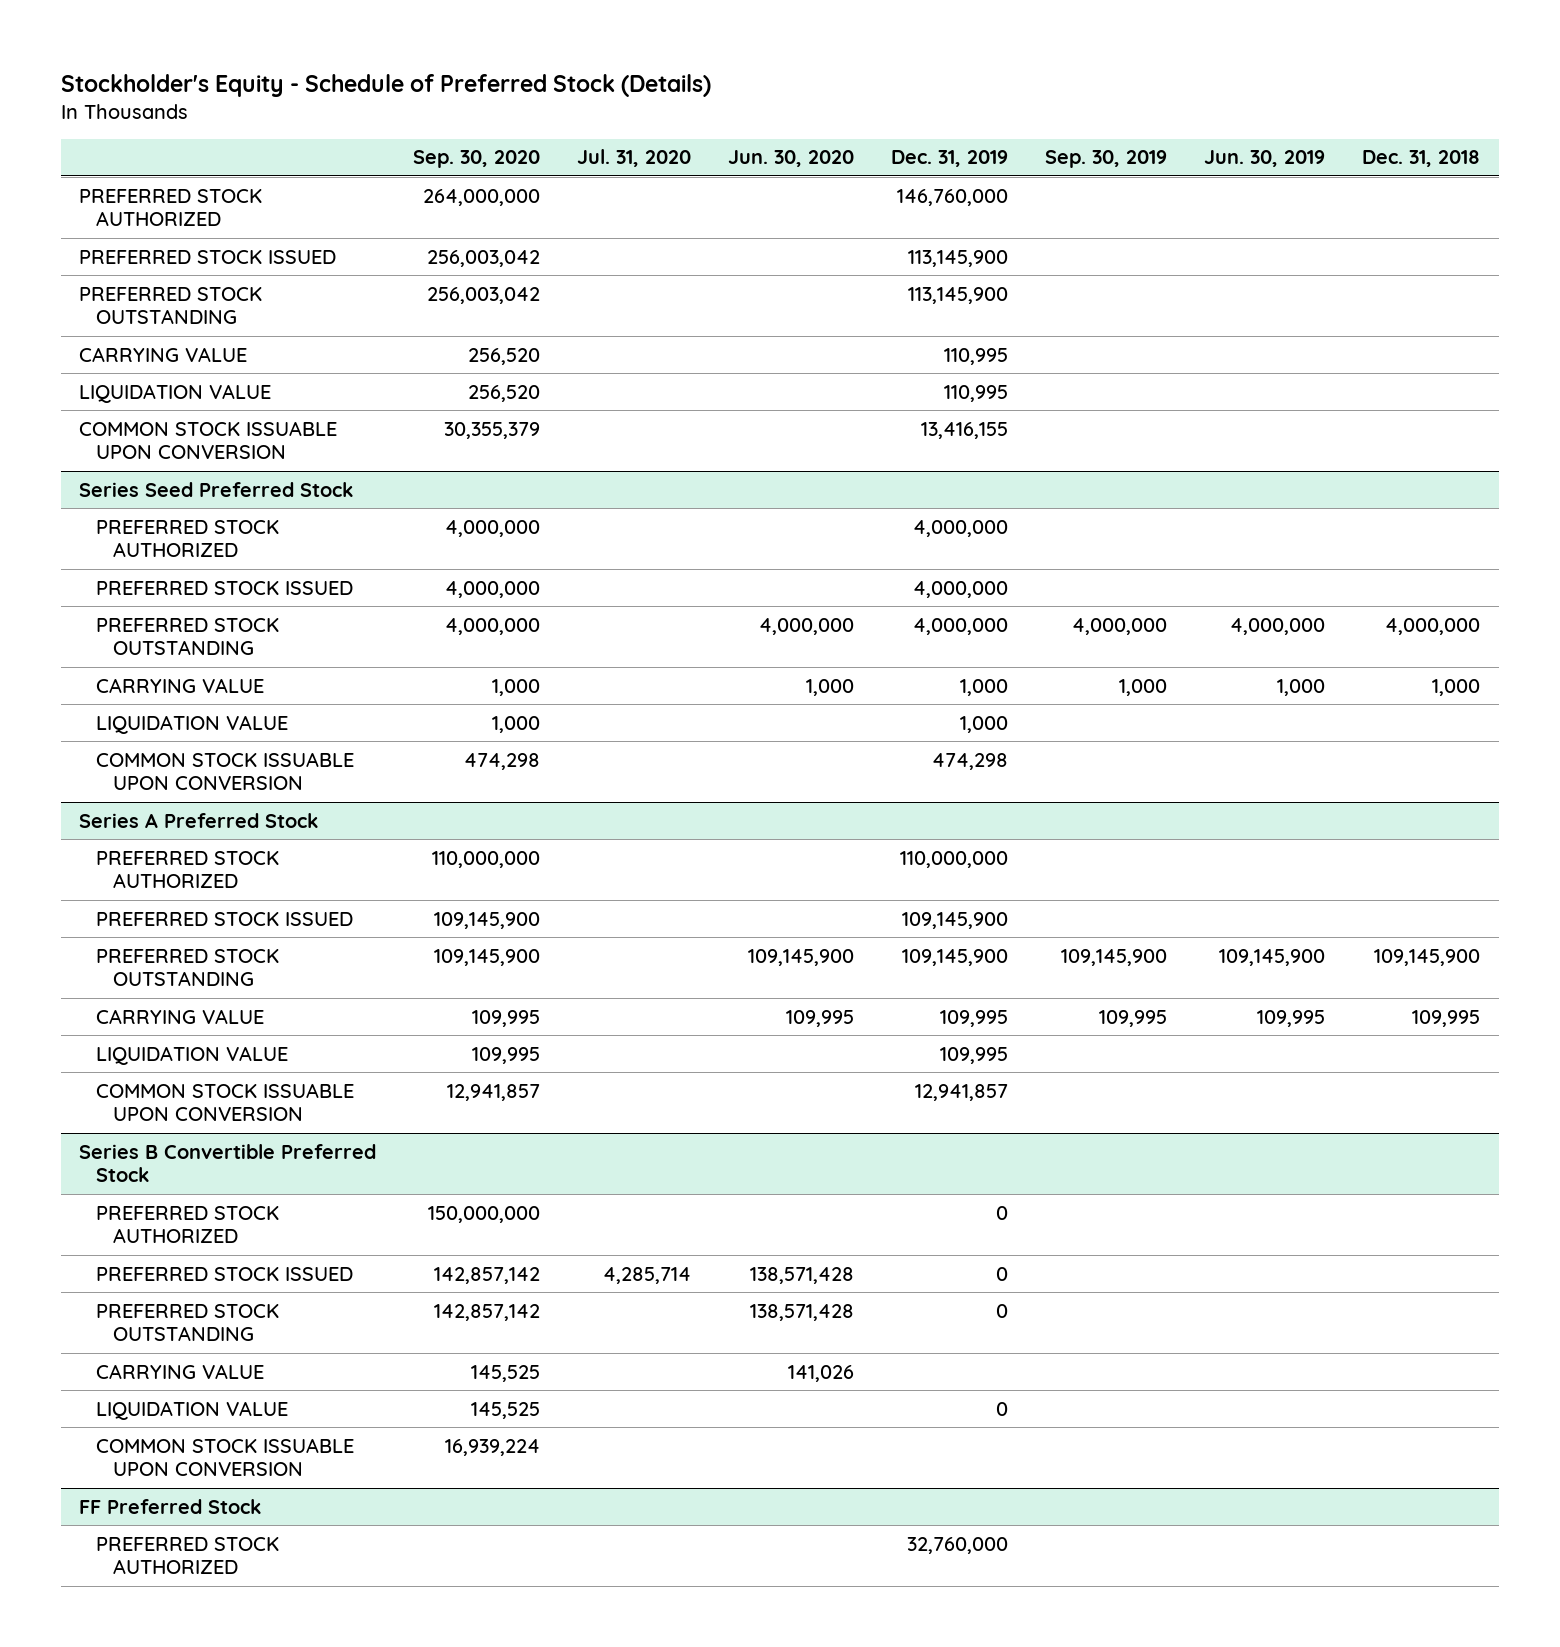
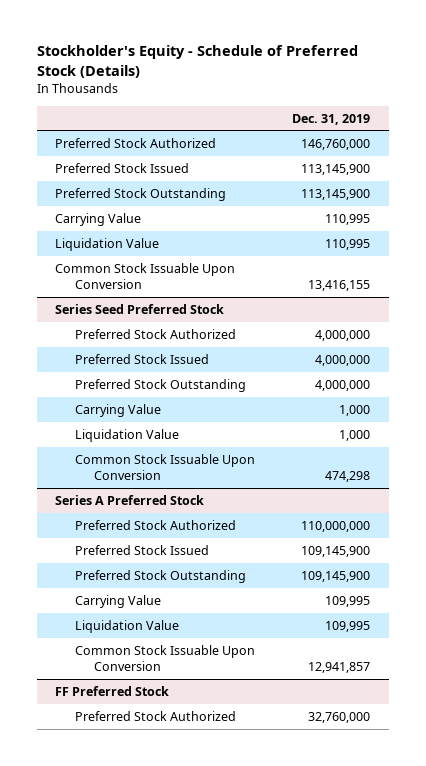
[413,150,541,169] Sep. 30, 2020 -> none
[577,149,692,168] Jul. 31, 2020 -> none
[728,150,855,168] Jun. 30, 2020 -> none
[1045,150,1168,169] Sep. 30, 2019 -> none
[1204,150,1326,168] Jun. 30, 2019 -> none
[1362,150,1481,168] Dec. 31, 2018 -> none
[79,188,263,227] PREFERRED STOCK AUTHORIZED -> [55,137,217,148] Preferred Stock Authorized
[79,249,337,264] PREFERRED STOCK ISSUED -> [55,162,190,173] Preferred Stock Issued
[79,286,263,325] PREFERRED STOCK OUTSTANDING -> [55,187,227,201] Preferred Stock Outstanding
[79,346,248,362] CARRYING VALUE -> [55,212,142,226] Carrying Value
[79,383,272,403] LIQUIDATION VALUE -> [55,237,160,251] Liquidation Value
[79,420,338,460] COMMON STOCK ISSUABLE UPON CONVERSION -> [55,262,236,290] Common Stock Issuable Upon Conversion
[95,519,279,558] PREFERRED STOCK AUTHORIZED -> [74,328,236,339] Preferred Stock Authorized
[95,580,353,595] PREFERRED STOCK ISSUED -> [74,353,209,364] Preferred Stock Issued
[95,617,279,656] PREFERRED STOCK OUTSTANDING -> [74,378,246,392] Preferred Stock Outstanding
[95,677,264,693] CARRYING VALUE -> [74,403,161,417] Carrying Value
[95,714,288,734] LIQUIDATION VALUE -> [74,428,179,442] Liquidation Value
[95,751,354,791] COMMON STOCK ISSUABLE UPON CONVERSION -> [74,453,255,481] Common Stock Issuable Upon Conversion
[79,1143,377,1183] Series B Convertible Preferred Stock -> none
[95,1205,279,1244] PREFERRED STOCK AUTHORIZED -> none
[95,1266,353,1281] PREFERRED STOCK ISSUED -> none
[95,1303,279,1342] PREFERRED STOCK OUTSTANDING -> none
[95,1363,264,1379] CARRYING VALUE -> none
[95,1400,288,1420] LIQUIDATION VALUE -> none
[95,1437,354,1477] COMMON STOCK ISSUABLE UPON CONVERSION -> none
[95,850,279,889] PREFERRED STOCK AUTHORIZED -> [74,519,236,530] Preferred Stock Authorized
[95,911,353,926] PREFERRED STOCK ISSUED -> [74,544,209,555] Preferred Stock Issued
[95,948,279,987] PREFERRED STOCK OUTSTANDING -> [74,569,246,583] Preferred Stock Outstanding
[95,1008,264,1024] CARRYING VALUE -> [74,594,161,608] Carrying Value
[95,1045,288,1065] LIQUIDATION VALUE -> [74,619,179,633] Liquidation Value
[95,1082,354,1122] COMMON STOCK ISSUABLE UPON CONVERSION -> [74,644,255,672] Common Stock Issuable Upon Conversion
[95,1536,279,1575] PREFERRED STOCK AUTHORIZED -> [74,710,236,721] Preferred Stock Authorized

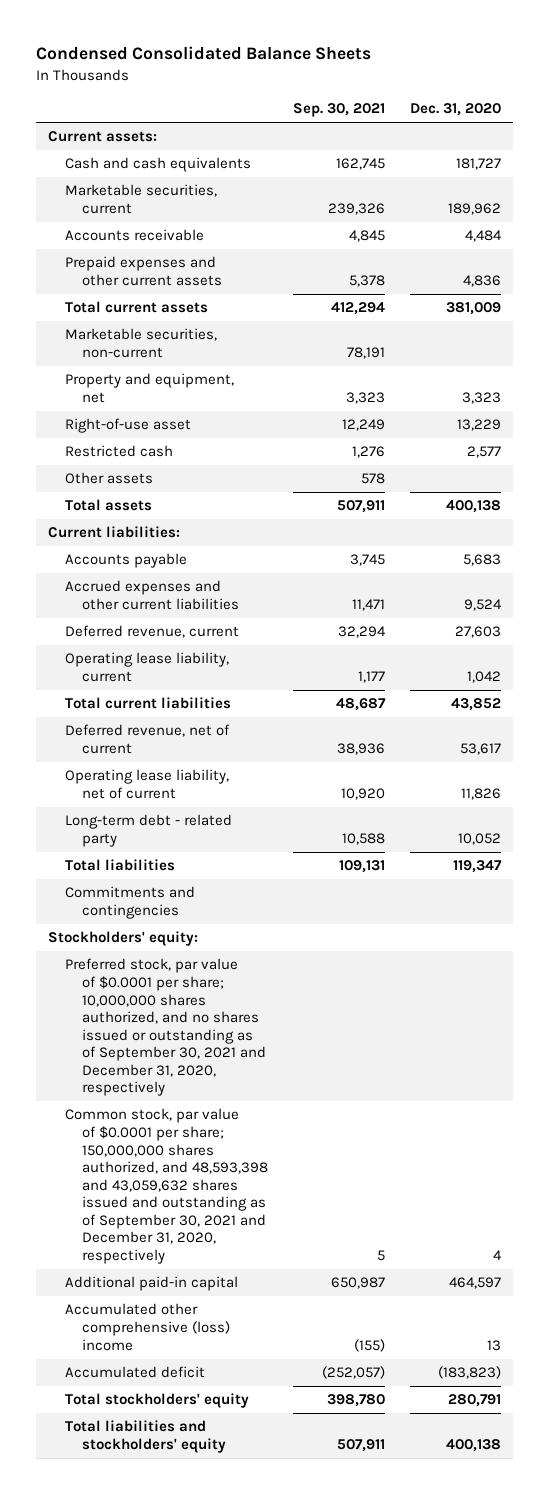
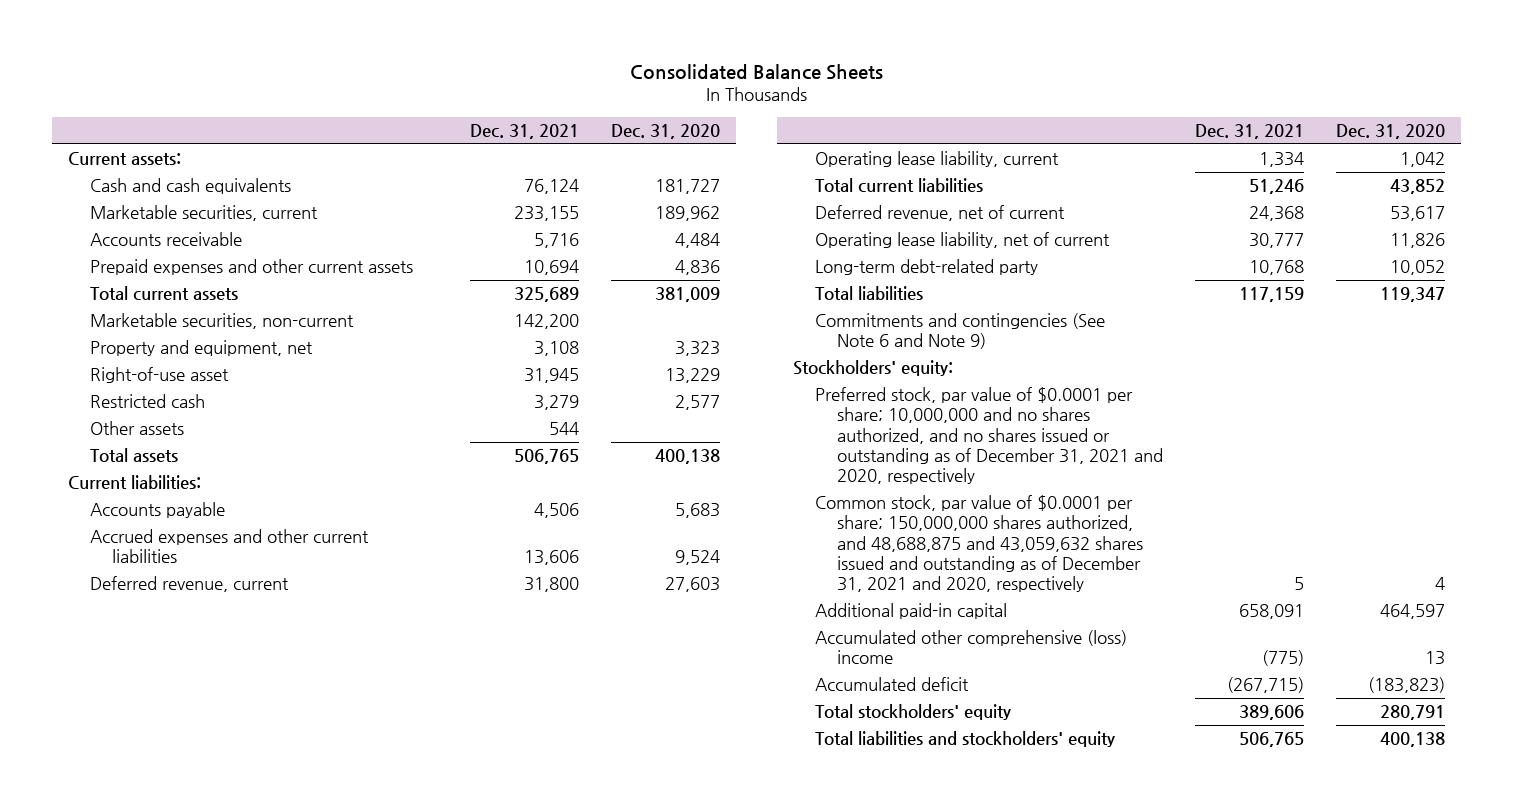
[35,46,371,61] Condensed Consolidated Balance Sheets -> [629,63,883,80] Consolidated Balance Sheets
[292,103,385,118] Sep. 30, 2021 -> none
none -> [470,123,580,139] Dec. 31, 2021
[65,814,233,848] Long-term debt - related party -> [815,259,1039,276] Long-term debt-related party
[65,886,196,920] Commitments and contingencies -> [815,313,1106,350] Commitments and contingencies (See Note 6 and Note 9)
[65,958,266,1097] Preferred stock, par value of $0.0001 per share; 10,000,000 shares authorized, and no shares issued or outstanding as of September 30, 2021 and December 31, 2020, respectively -> [815,387,1164,485] Preferred stock, par value of $0.0001 per share; 10,000,000 and no shares authorized, and no shares issued or outstanding as of December 31, 2021 and 2020, respectively
[65,1108,268,1264] Common stock, par value of $0.0001 per share; 150,000,000 shares authorized, and 48,593,398 and 43,059,632 shares issued and outstanding as of September 30, 2021 and December 31, 2020, respectively -> [815,495,1144,593] Common stock, par value of $0.0001 per share; 150,000,000 shares authorized, and 48,688,875 and 43,059,632 shares issued and outstanding as of December 31, 2021 and 2020, respectively

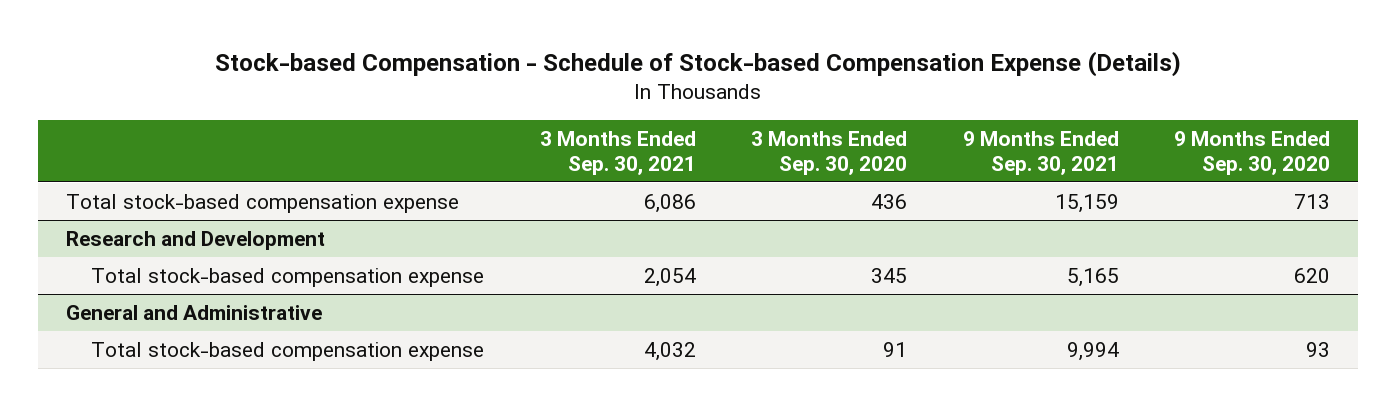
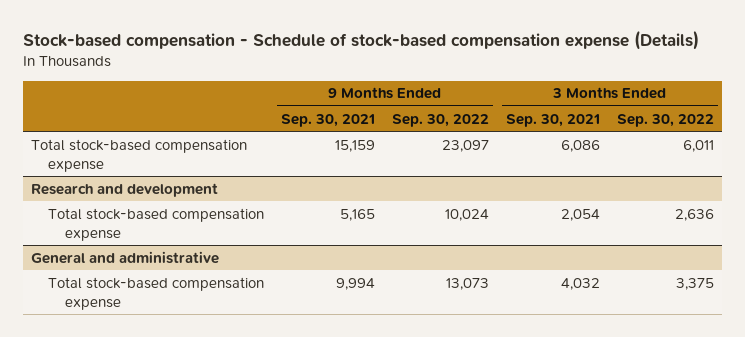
[215,50,1182,77] Stock-based Compensation - Schedule of Stock-based Compensation Expense (Details) -> [23,29,700,50] Stock-based compensation - Schedule of stock-based compensation expense (Details)
[751,130,908,175] 3 Months Ended Sep. 30, 2020 -> none
[1174,130,1331,175] 9 Months Ended Sep. 30, 2020 -> none
none -> [392,113,490,127] Sep. 30, 2022
none -> [616,113,714,127] Sep. 30, 2022
[65,230,325,250] Research and Development -> [31,182,219,197] Research and development
[65,304,322,320] General and Administrative -> [31,250,220,264] General and administrative

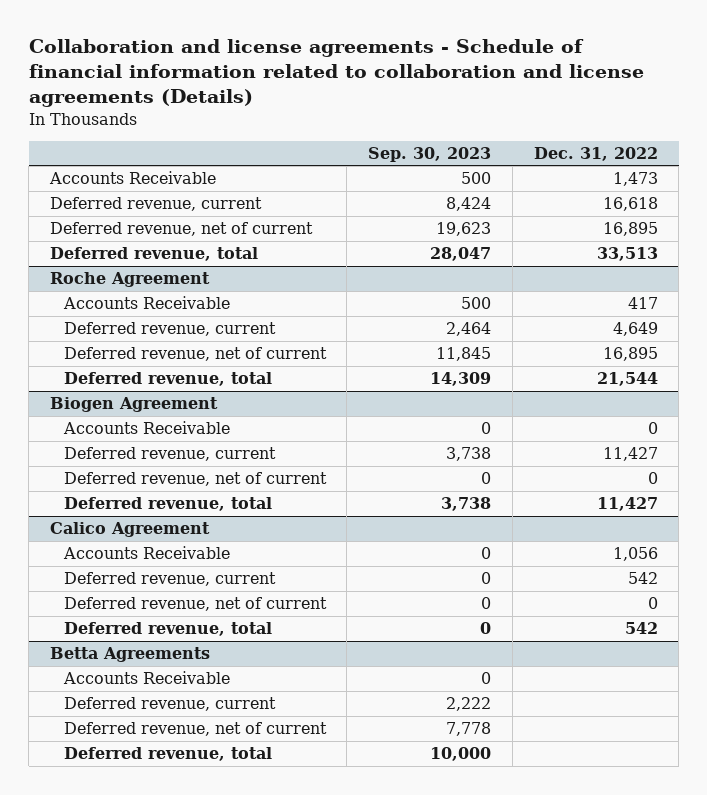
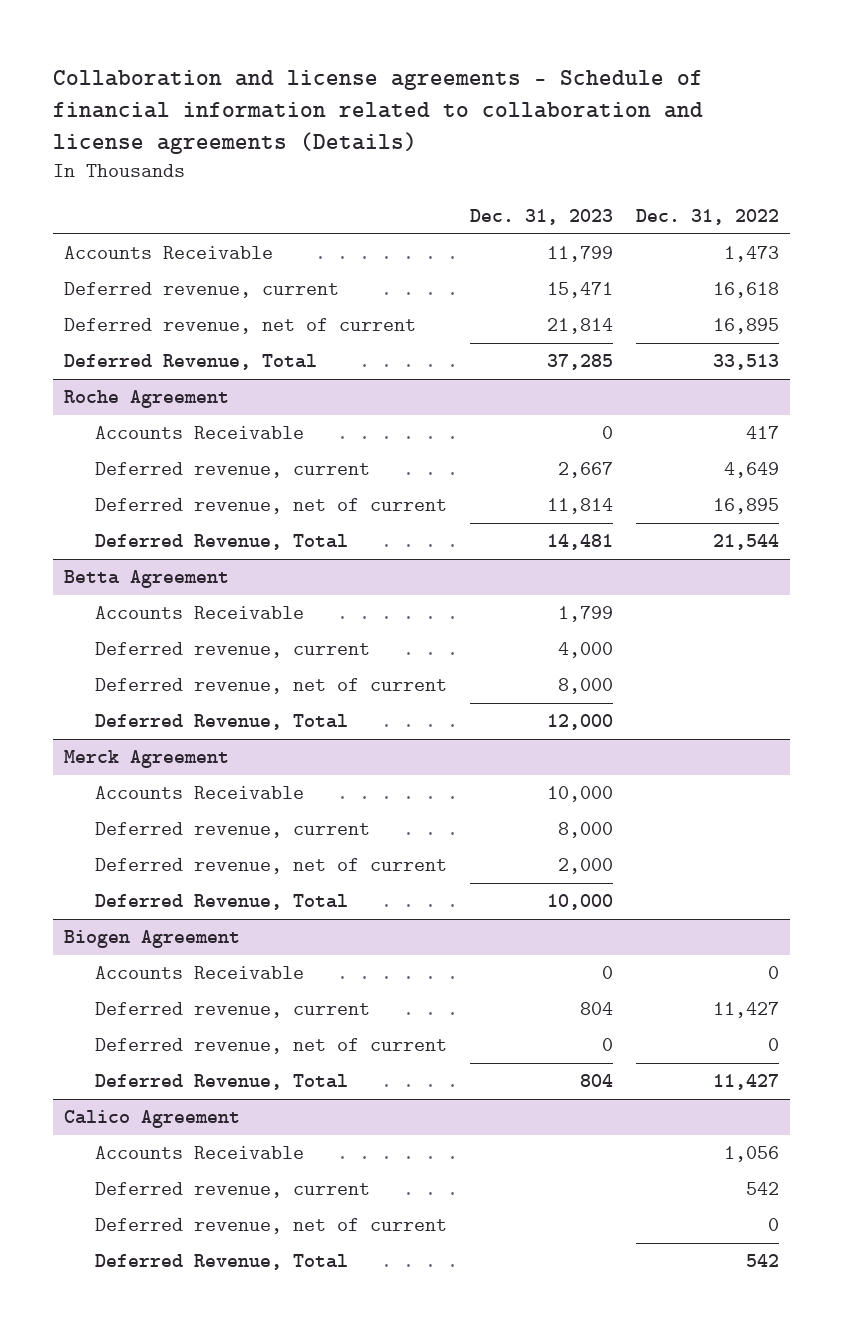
[368,146,492,162] Sep. 30, 2023 -> none
none -> [469,209,613,226] Dec. 31, 2023
[49,247,258,262] Deferred revenue, total -> [64,354,318,371] Deferred Revenue, Total
[63,372,272,387] Deferred revenue, total -> [94,534,348,551] Deferred Revenue, Total
none -> [64,570,230,589] Betta Agreement
none -> [94,606,304,620] Accounts Receivable
none -> [94,642,370,659] Deferred revenue, current
none -> [94,678,447,695] Deferred revenue, net of current
none -> [94,714,348,731] Deferred Revenue, Total
none -> [64,750,230,769] Merck Agreement
none -> [94,786,304,800] Accounts Receivable
none -> [94,822,370,839] Deferred revenue, current
none -> [94,858,447,875] Deferred revenue, net of current
none -> [94,894,348,911] Deferred Revenue, Total
[63,497,272,512] Deferred revenue, total -> [94,1074,348,1091] Deferred Revenue, Total
[49,647,210,663] Betta Agreements -> none
[62,671,230,685] Accounts Receivable -> none
[63,697,276,712] Deferred revenue, current -> none
[63,722,327,737] Deferred revenue, net of current -> none
[63,747,272,762] Deferred revenue, total -> none
[63,622,272,637] Deferred revenue, total -> [94,1254,348,1271] Deferred Revenue, Total

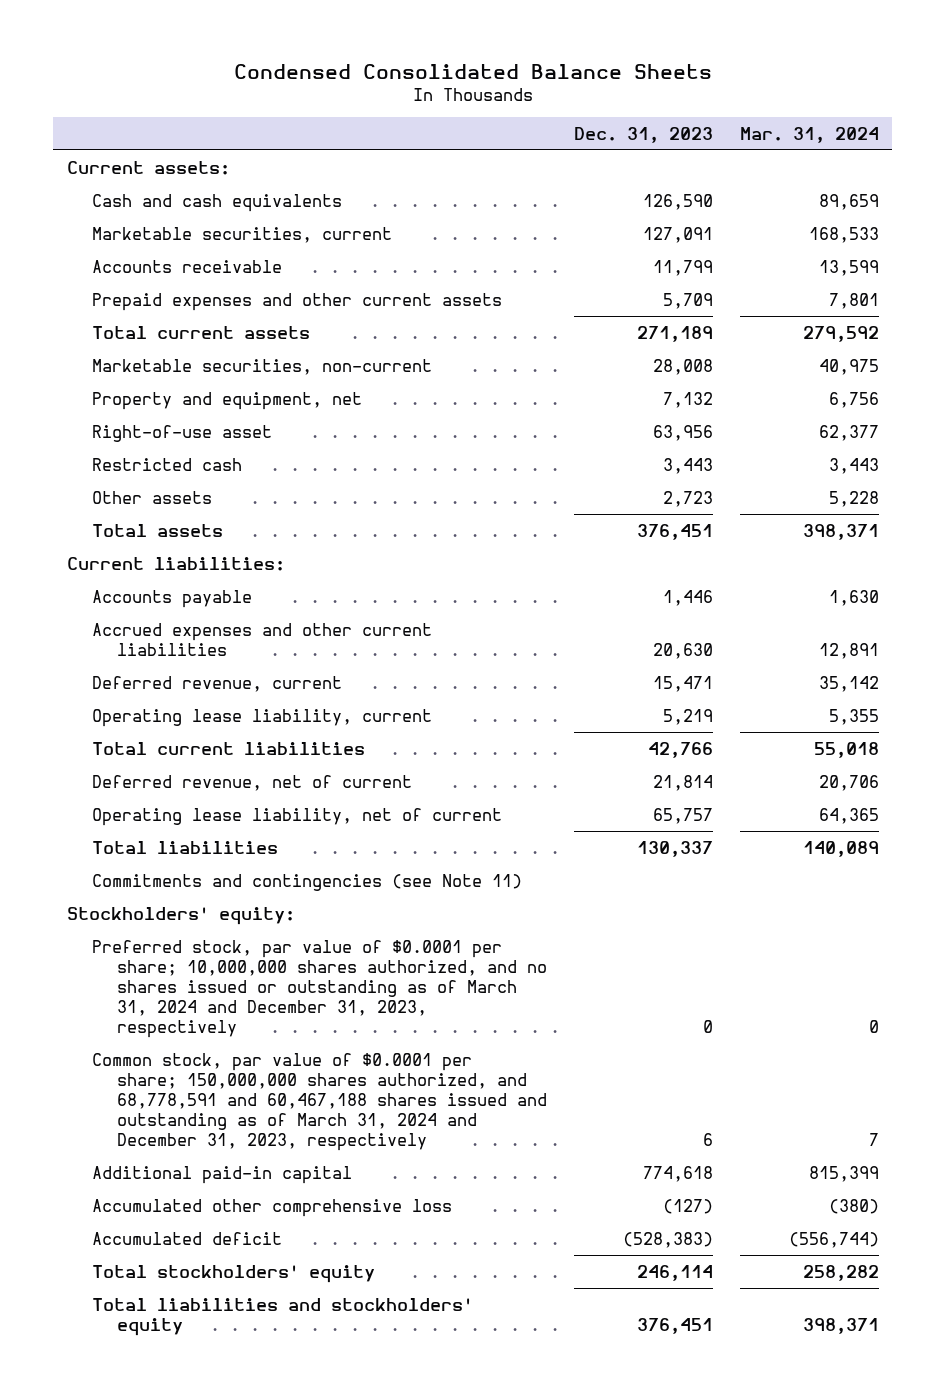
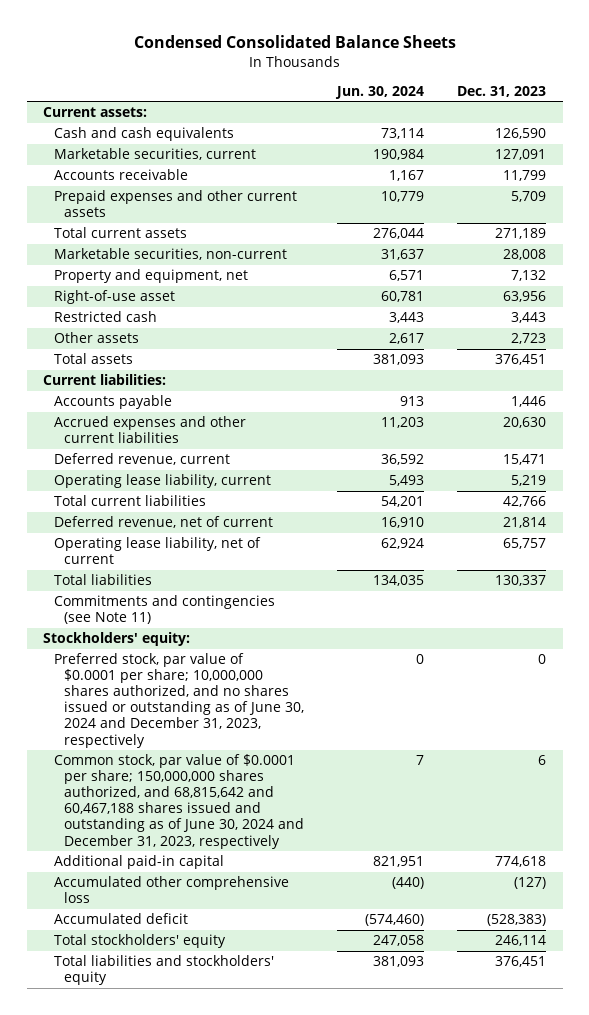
[739,126,879,143] Mar. 31, 2024 -> none
none -> [335,85,425,99] Jun. 30, 2024
[91,939,547,1039] Preferred stock, par value of $0.0001 per share; 10,000,000 shares authorized, and no shares issued or outstanding as of March 31, 2024 and December 31, 2023, respectively -> [53,653,305,748] Preferred stock, par value of $0.0001 per share; 10,000,000 shares authorized, and no shares issued or outstanding as of June 30, 2024 and December 31, 2023, respectively
[91,1052,547,1152] Common stock, par value of $0.0001 per share; 150,000,000 shares authorized, and 68,778,591 and 60,467,188 shares issued and outstanding as of March 31, 2024 and December 31, 2023, respectively -> [53,754,305,849] Common stock, par value of $0.0001 per share; 150,000,000 shares authorized, and 68,815,642 and 60,467,188 shares issued and outstanding as of June 30, 2024 and December 31, 2023, respectively

